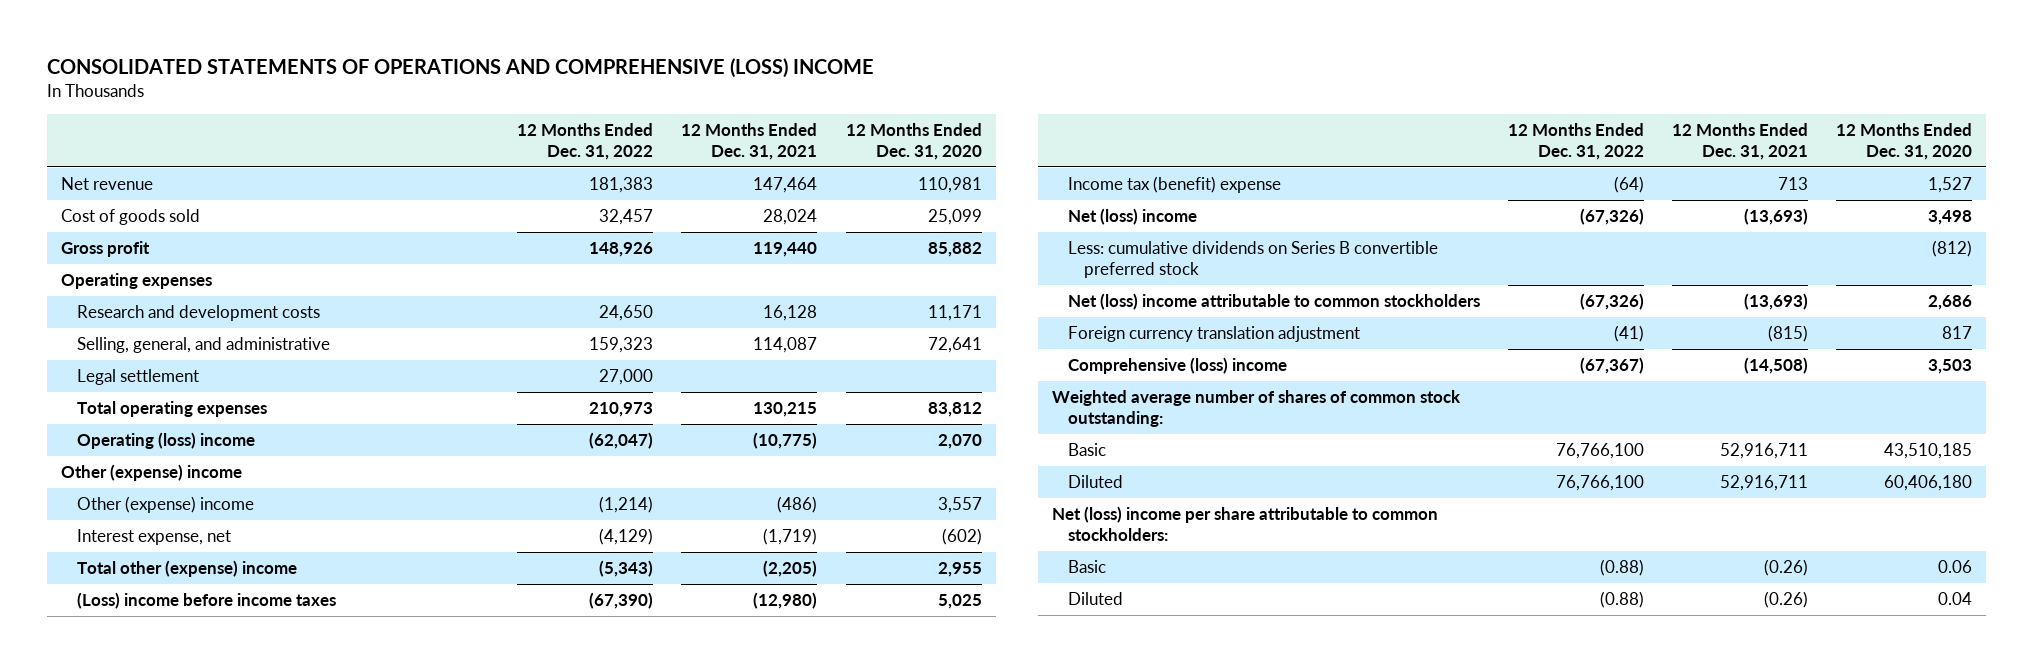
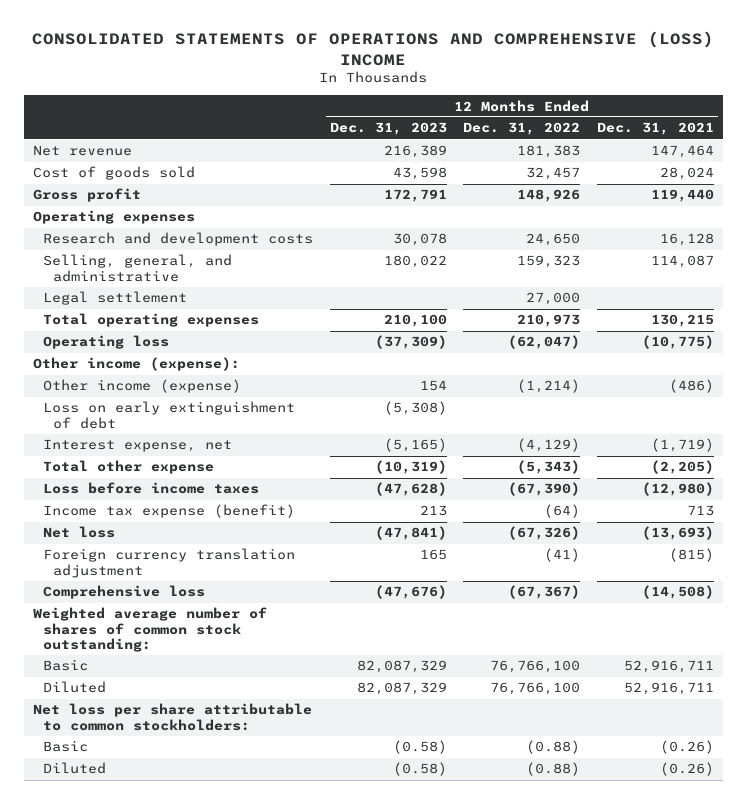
[845,122,982,161] 12 Months Ended Dec. 31, 2020 -> none
none -> [329,122,447,136] Dec. 31, 2023
[77,431,256,449] Operating (loss) income -> [42,335,169,350] Operating loss
[61,463,243,481] Other (expense) income -> [32,357,240,372] Other income (expense):
[77,495,255,513] Other (expense) income -> [42,379,241,394] Other income (expense)
none -> [42,401,295,429] Loss on early extinguishment of debt
[1068,240,1439,279] Less: cumulative dividends on Series B convertible preferred stock -> none
[1068,292,1481,310] Net (loss) income attributable to common stockholders -> none
[77,559,298,577] Total other (expense) income -> [42,460,214,475] Total other expense
[77,591,337,609] (Loss) income before income taxes -> [42,482,259,495] Loss before income taxes
[1068,175,1282,193] Income tax (benefit) expense -> [42,504,295,519] Income tax expense (benefit)
[1068,207,1198,225] Net (loss) income -> [42,526,115,539] Net loss
[1068,356,1288,374] Comprehensive (loss) income -> [42,585,205,600] Comprehensive loss
[1052,505,1439,542] Net (loss) income per share attributable to common stockholders: -> [32,703,312,731] Net loss per share attributable to common stockholders:

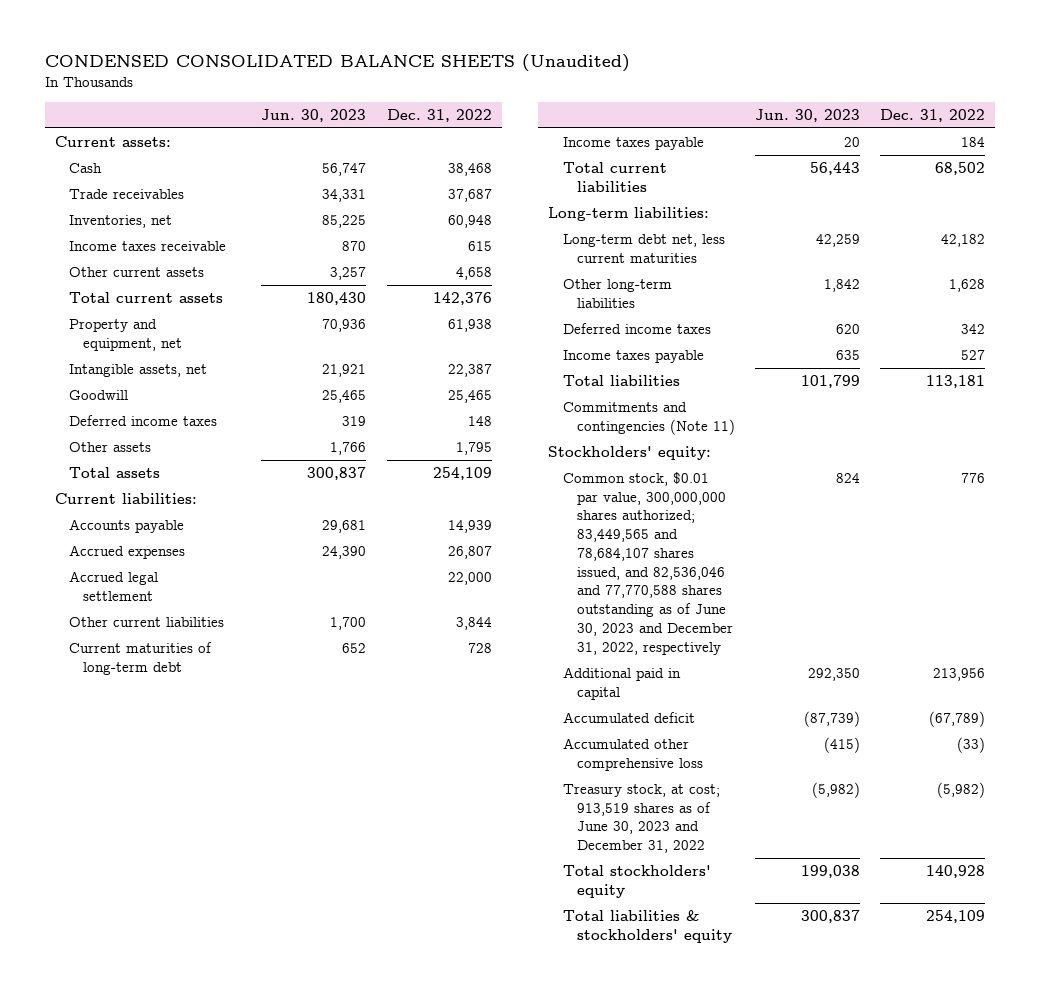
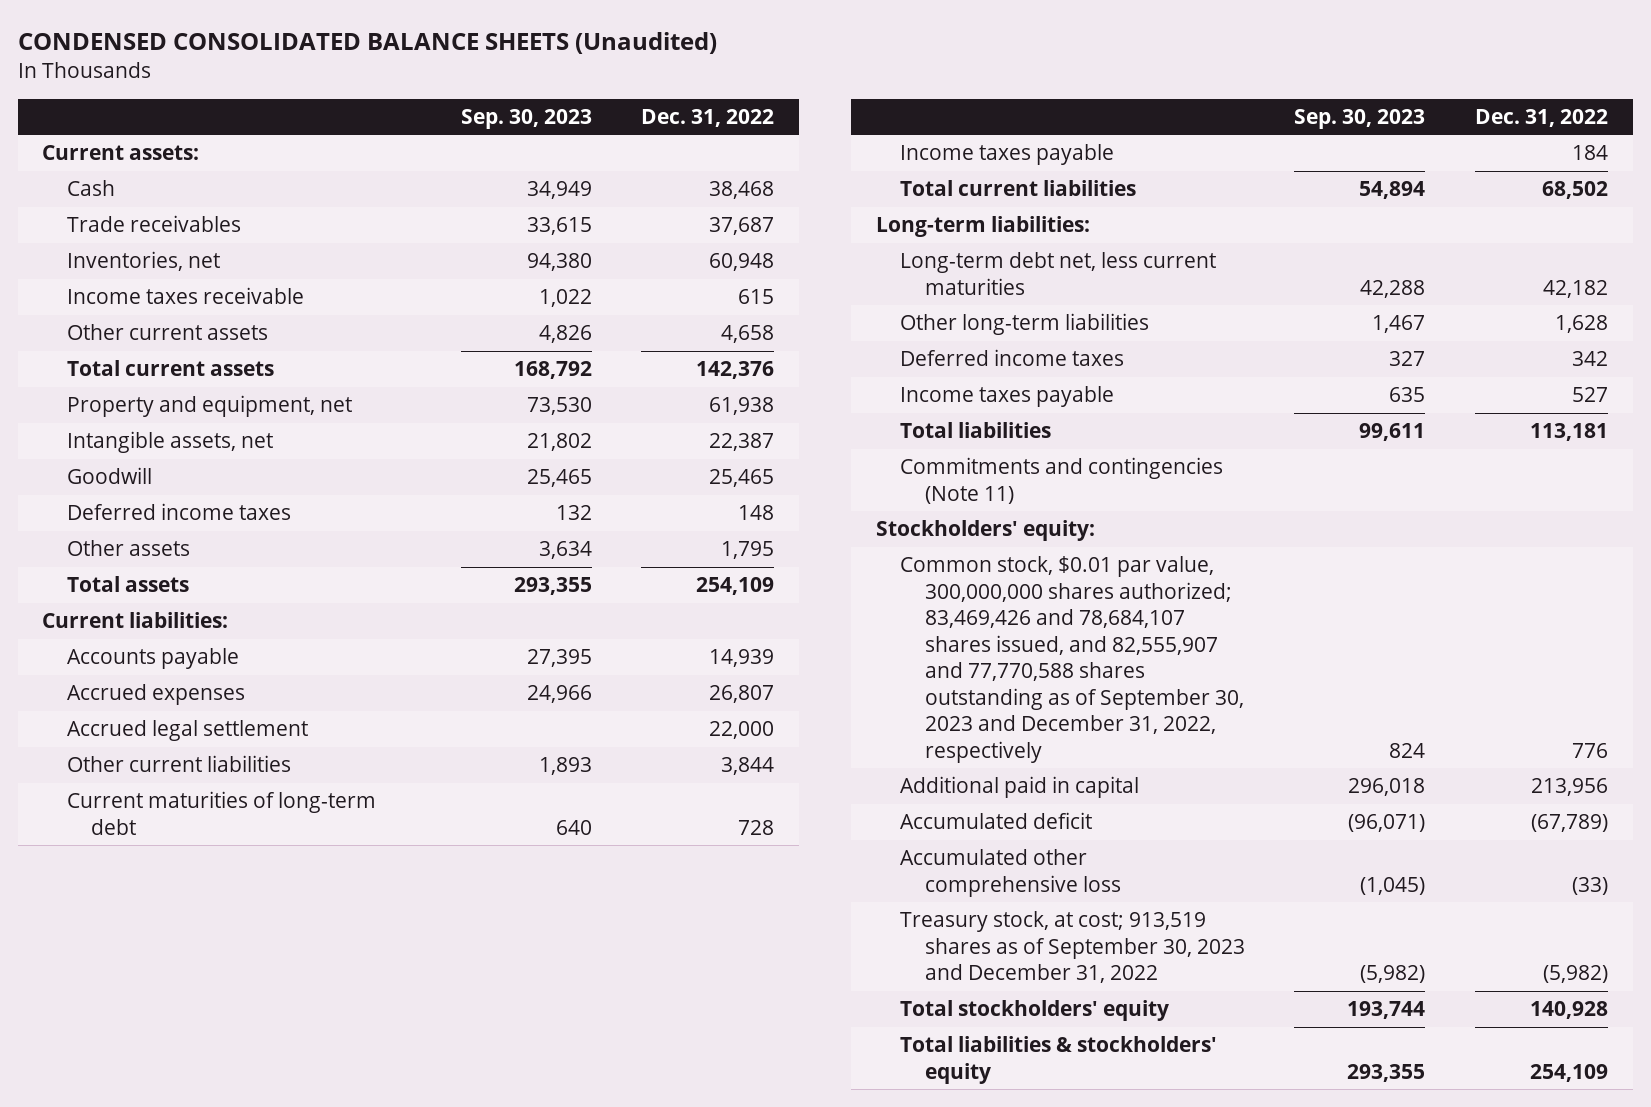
[261,108,367,122] Jun. 30, 2023 -> none
none -> [460,108,592,129] Sep. 30, 2023
[562,472,733,655] Common stock, $0.01 par value, 300,000,000 shares authorized; 83,449,565 and 78,684,107 shares issued, and 82,536,046 and 77,770,588 shares outstanding as of June 30, 2023 and December 31, 2022, respectively -> [900,556,1244,764] Common stock, $0.01 par value, 300,000,000 shares authorized; 83,469,426 and 78,684,107 shares issued, and 82,555,907 and 77,770,588 shares outstanding as of September 30, 2023 and December 31, 2022, respectively
[562,784,720,854] Treasury stock, at cost; 913,519 shares as of June 30, 2023 and December 31, 2022 -> [900,911,1245,984] Treasury stock, at cost; 913,519 shares as of September 30, 2023 and December 31, 2022

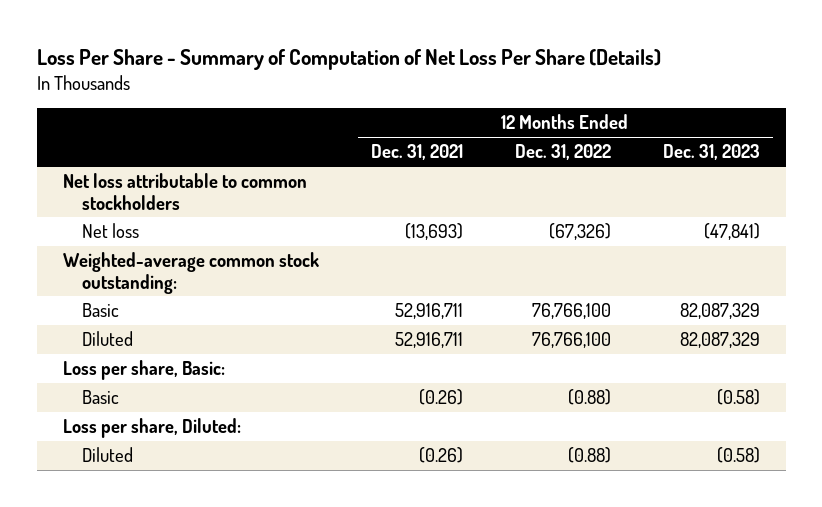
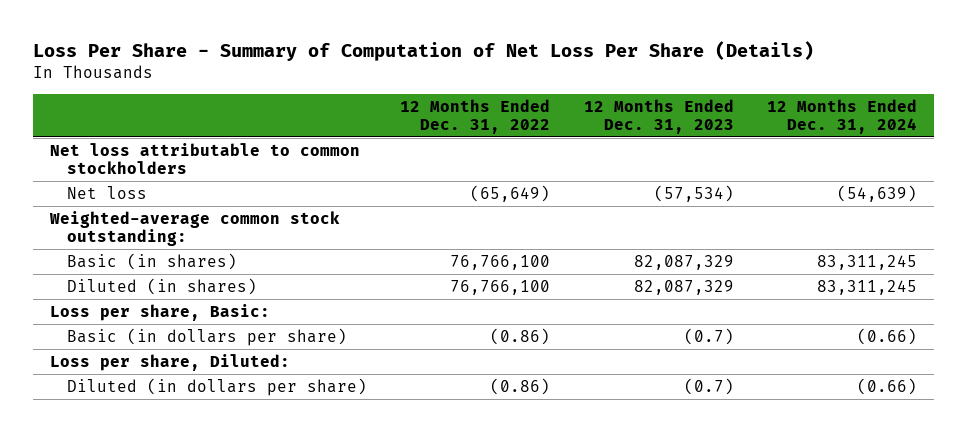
[370,144,463,161] Dec. 31, 2021 -> none
none -> [766,98,917,134] 12 Months Ended Dec. 31, 2024
[548,223,611,241] (67,326) -> [470,184,551,202] (65,649)
[703,223,760,241] (47,841) -> [653,184,734,202] (57,534)
[81,303,119,318] Basic -> [66,252,237,270] Basic (in shares)
[81,331,133,347] Diluted -> [66,277,257,295] Diluted (in shares)
[81,390,119,405] Basic -> [66,327,347,346] Basic (in dollars per share)
[567,389,611,406] (0.88) -> [490,327,551,345] (0.86)
[716,389,760,406] (0.58) -> [683,327,734,345] (0.7)
[81,447,133,463] Diluted -> [66,377,367,396] Diluted (in dollars per share)
[567,447,611,464] (0.88) -> [490,377,551,395] (0.86)
[716,447,760,464] (0.58) -> [683,377,734,395] (0.7)

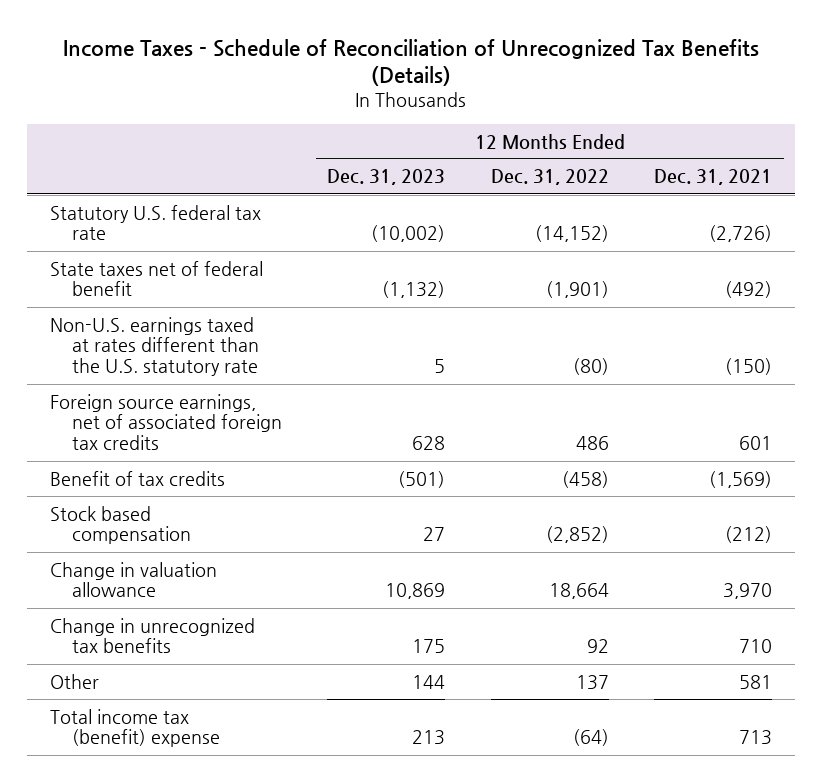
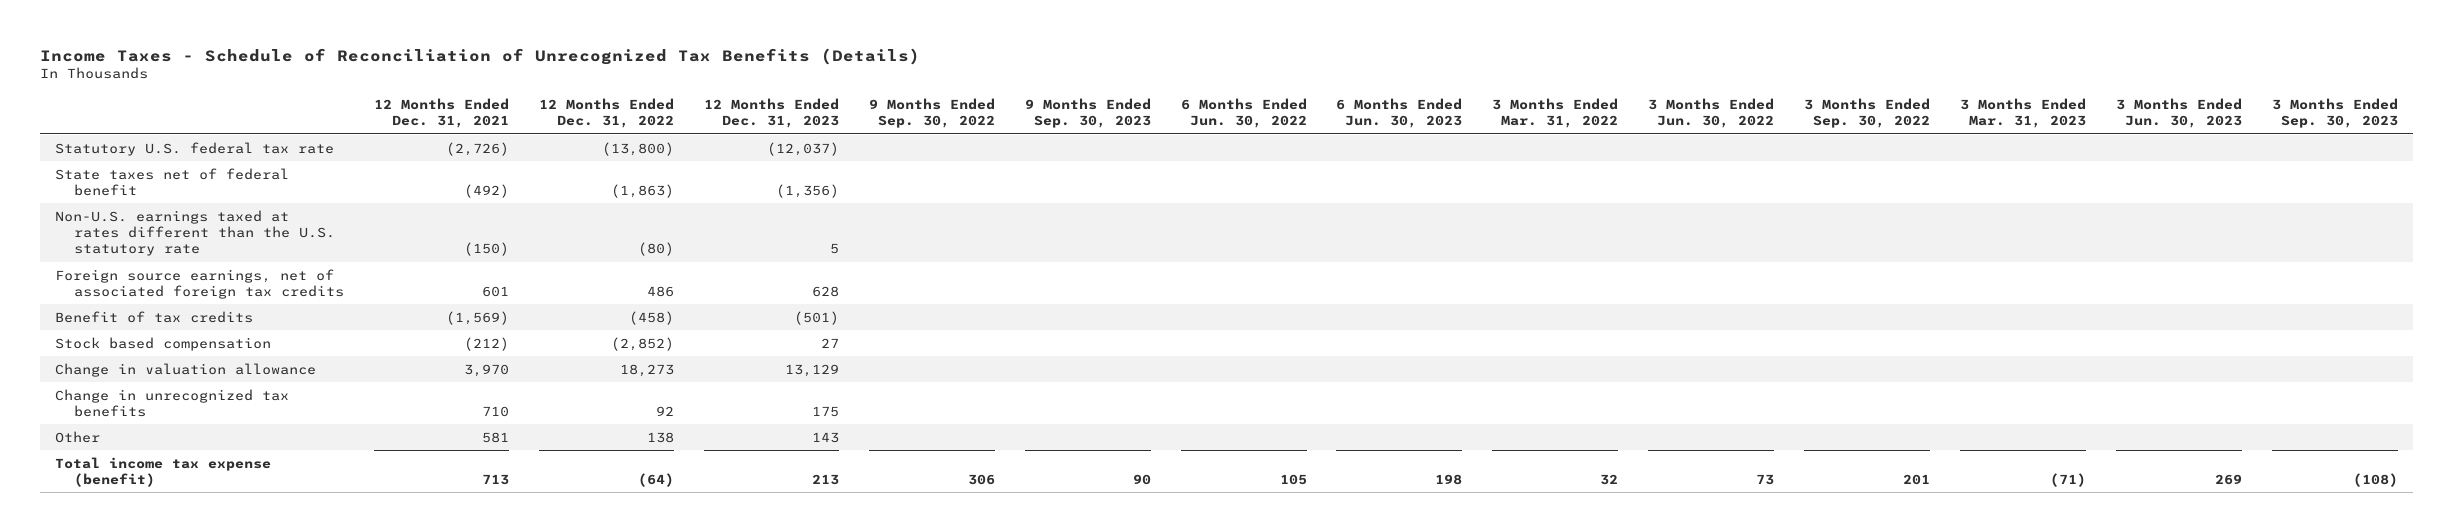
none -> [868,98,995,129] 9 Months Ended Sep. 30, 2022
none -> [1024,98,1151,129] 9 Months Ended Sep. 30, 2023
none -> [1180,98,1307,129] 6 Months Ended Jun. 30, 2022
none -> [1336,98,1463,129] 6 Months Ended Jun. 30, 2023
none -> [1492,98,1619,129] 3 Months Ended Mar. 31, 2022
none -> [1648,98,1775,129] 3 Months Ended Jun. 30, 2022
none -> [1804,98,1931,129] 3 Months Ended Sep. 30, 2022
none -> [1959,98,2086,129] 3 Months Ended Mar. 31, 2023
none -> [2115,98,2242,129] 3 Months Ended Jun. 30, 2023
none -> [2271,98,2398,129] 3 Months Ended Sep. 30, 2023
[371,225,446,243] (10,002) -> [766,141,839,156] (12,037)
[534,225,609,243] (14,152) -> [602,141,675,156] (13,800)
[382,281,446,299] (1,132) -> [775,183,839,198] (1,356)
[545,281,609,299] (1,901) -> [611,183,675,198] (1,863)
[385,583,446,600] 10,869 -> [784,363,839,377] 13,129
[548,583,609,600] 18,664 -> [620,363,675,377] 18,273
[412,674,446,689] 144 -> [811,431,839,443] 143
[575,674,609,690] 137 -> [647,431,675,443] 138
[49,708,220,748] Total income tax (benefit) expense -> [55,456,272,487] Total income tax expense (benefit)

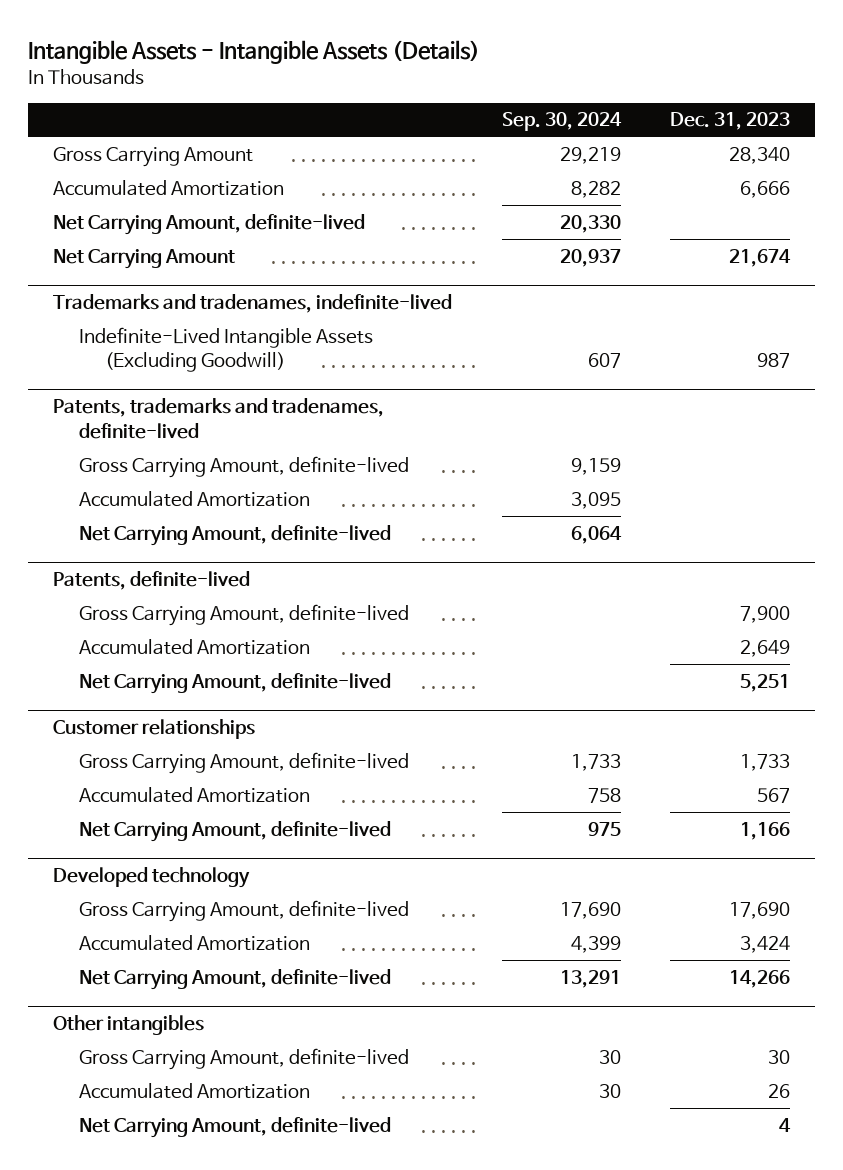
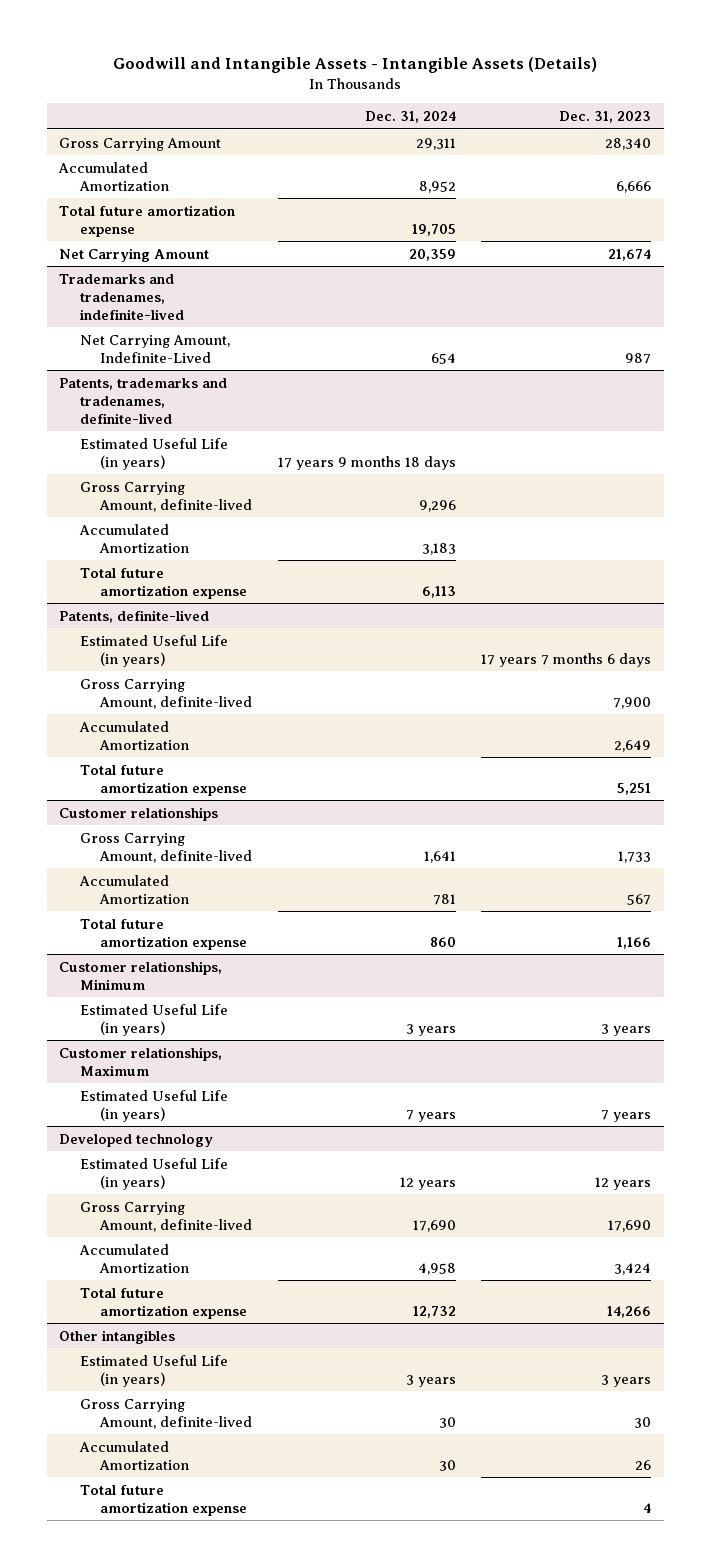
[28,39,481,64] Intangible Assets - Intangible Assets (Details) -> [113,57,598,74] Goodwill and Intangible Assets - Intangible Assets (Details)
[501,112,622,132] Sep. 30, 2024 -> none
none -> [364,111,456,124] Dec. 31, 2024
[53,213,366,235] Net Carrying Amount, definite-lived -> [59,204,236,237] Total future amortization expense
[78,326,373,373] Indefinite-Lived Intangible Assets (Excluding Goodwill) -> [79,334,230,363] Net Carrying Amount, Indefinite-Lived
none -> [79,437,228,470] Estimated Useful Life (in years)
[78,524,391,546] Net Carrying Amount, definite-lived -> [79,567,248,599] Total future amortization expense
none -> [79,634,228,667] Estimated Useful Life (in years)
[78,672,391,694] Net Carrying Amount, definite-lived -> [79,764,248,796] Total future amortization expense
[78,820,391,842] Net Carrying Amount, definite-lived -> [79,918,248,950] Total future amortization expense
none -> [59,960,223,990] Customer relationships, Minimum
none -> [79,1003,228,1036] Estimated Useful Life (in years)
none -> [59,1046,223,1076] Customer relationships, Maximum
none -> [79,1089,228,1122] Estimated Useful Life (in years)
none -> [79,1157,228,1190] Estimated Useful Life (in years)
[78,968,391,990] Net Carrying Amount, definite-lived -> [79,1287,248,1319] Total future amortization expense
none -> [79,1354,228,1387] Estimated Useful Life (in years)
[78,1116,391,1138] Net Carrying Amount, definite-lived -> [79,1484,248,1516] Total future amortization expense

